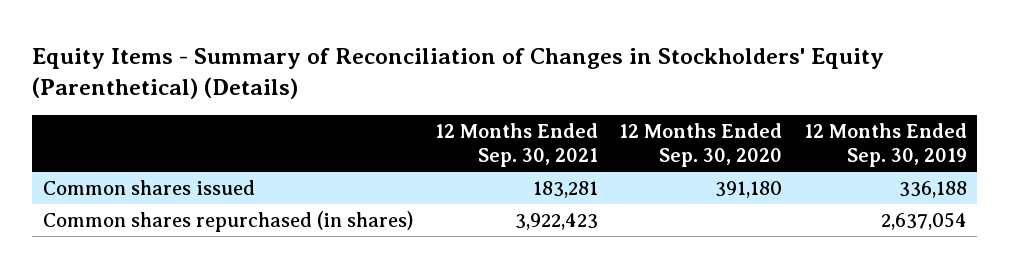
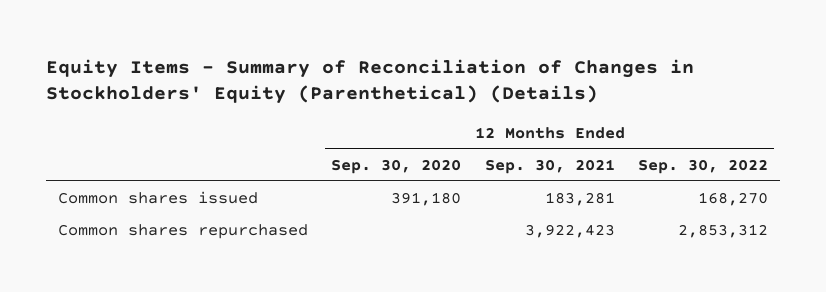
[803,122,967,168] 12 Months Ended Sep. 30, 2019 -> none
none -> [638,158,769,174] Sep. 30, 2022
[43,211,414,233] Common shares repurchased (in shares) -> [57,224,308,240] Common shares repurchased

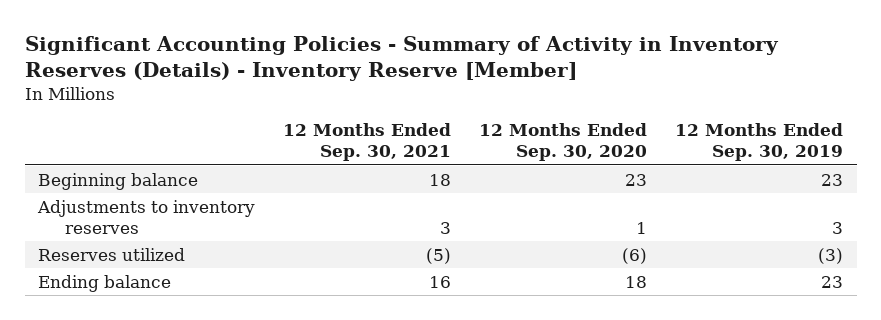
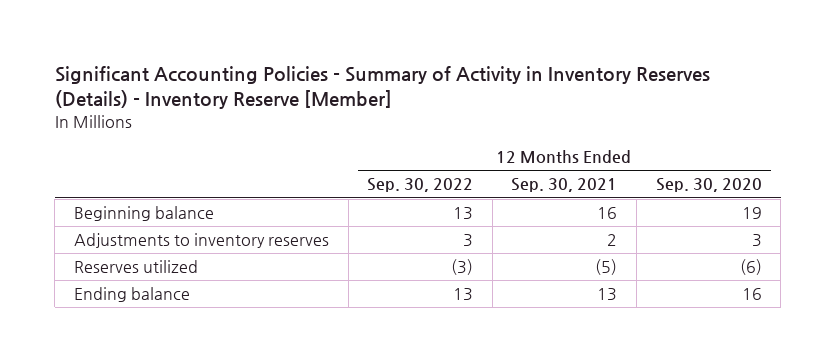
[675,123,844,162] 12 Months Ended Sep. 30, 2019 -> none
none -> [367,178,474,193] Sep. 30, 2022
[429,173,452,186] 18 -> [597,207,618,220] 16
[625,173,648,186] 23 -> [741,207,762,220] 19
[440,221,452,234] 3 -> [607,234,618,247] 2
[636,221,648,234] 1 -> [751,234,762,248] 3
[429,275,452,288] 16 -> [597,288,618,302] 13
[625,275,648,288] 18 -> [741,288,762,301] 16

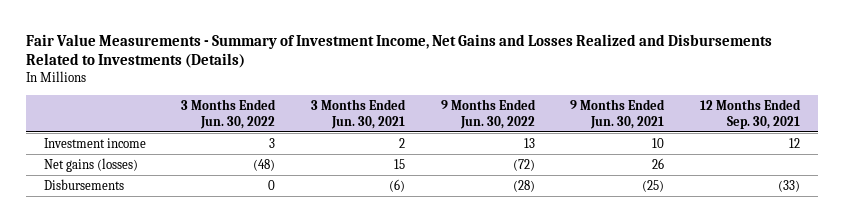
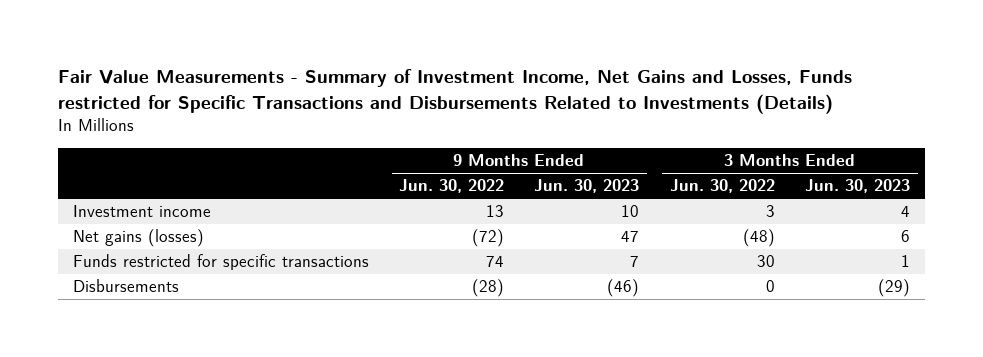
[26,33,773,69] Fair Value Measurements - Summary of Investment Income, Net Gains and Losses Realized and Disbursements Related to Investments (Details) -> [57,69,852,115] Fair Value Measurements - Summary of Investment Income, Net Gains and Losses, Funds restricted for Specific Transactions and Disbursements Related to Investments (Details)
[310,98,406,129] 3 Months Ended Jun. 30, 2021 -> none
[570,98,666,129] 9 Months Ended Jun. 30, 2021 -> none
[699,98,801,129] 12 Months Ended Sep. 30, 2021 -> none
none -> [534,179,640,194] Jun. 30, 2023
none -> [805,179,911,194] Jun. 30, 2023
none -> [72,254,369,271] Funds restricted for specific transactions

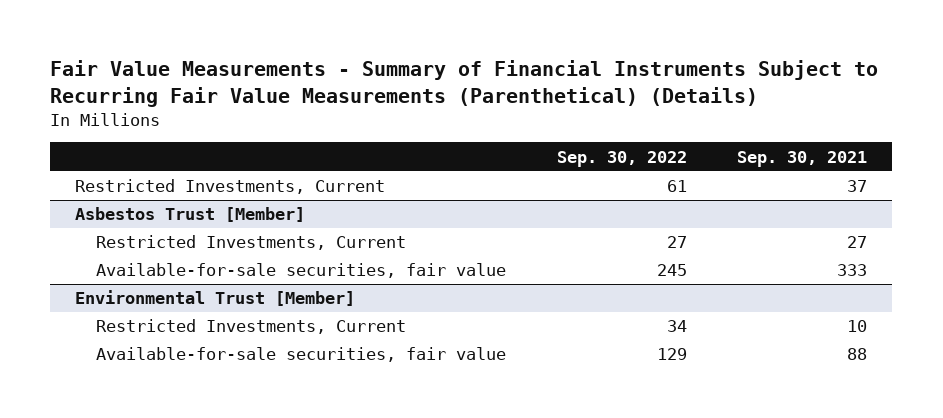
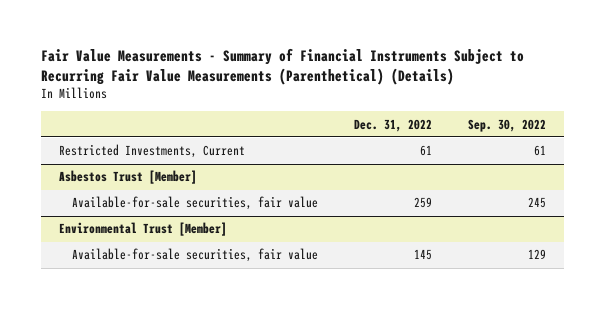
[737,150,868,167] Sep. 30, 2021 -> none
none -> [353,118,432,132] Dec. 31, 2022
[96,235,407,251] Restricted Investments, Current -> none
[96,319,407,335] Restricted Investments, Current -> none

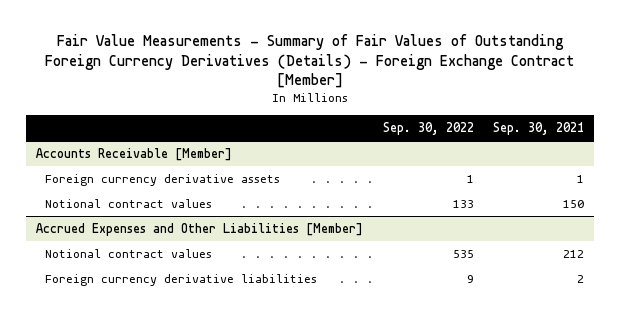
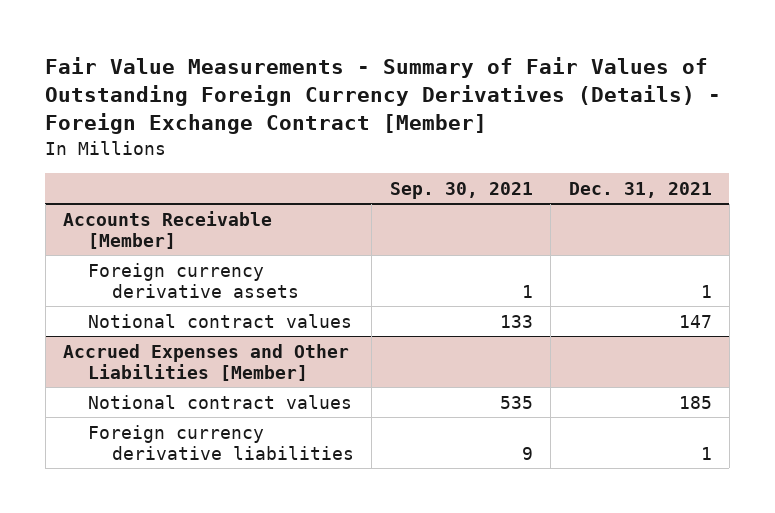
[382,122,474,136] Sep. 30, 2022 -> none
none -> [568,181,712,198] Dec. 31, 2021
[563,199,585,208] 150 -> [499,314,533,328] 133
[563,249,585,258] 212 -> [499,395,533,409] 535
[577,274,585,283] 2 -> [521,447,533,461] 9

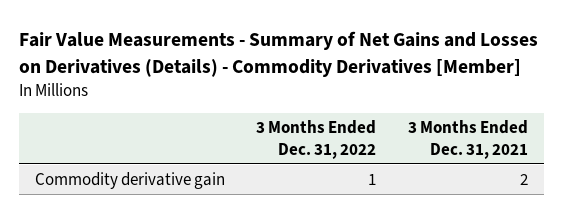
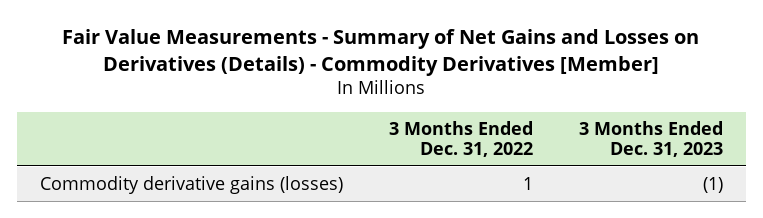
[407,119,528,159] 3 Months Ended Dec. 31, 2021 -> none
none -> [578,120,723,158] 3 Months Ended Dec. 31, 2023
[34,172,225,190] Commodity derivative gain -> [39,176,343,195] Commodity derivative gains (losses)

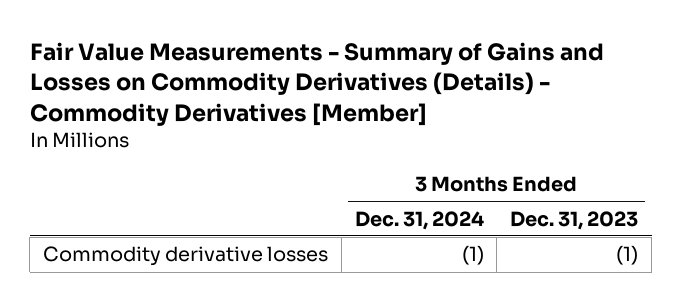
[62,28,700,76] Fair Value Measurements - Summary of Net Gains and Losses on Derivatives (Details) - Commodity Derivatives [Member] -> [29,42,604,126] Fair Value Measurements - Summary of Gains and Losses on Commodity Derivatives (Details) - Commodity Derivatives [Member]
[388,120,533,158] 3 Months Ended Dec. 31, 2022 -> none
none -> [354,210,484,230] Dec. 31, 2024
[39,176,343,195] Commodity derivative gains (losses) -> [43,246,329,267] Commodity derivative losses

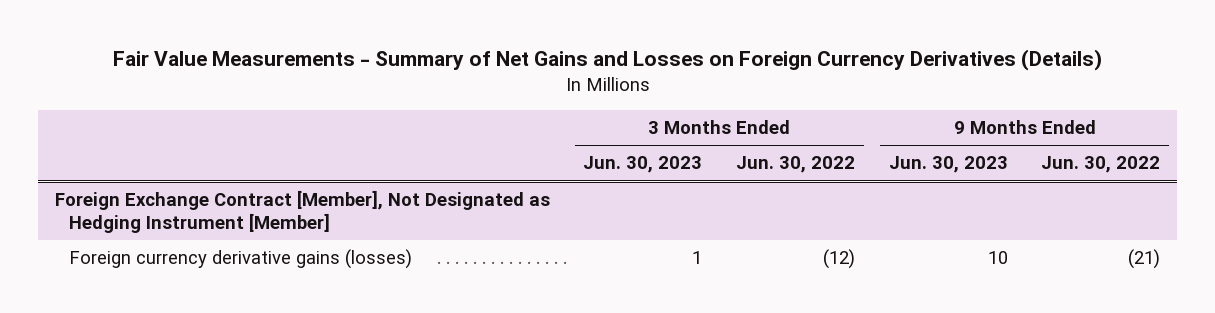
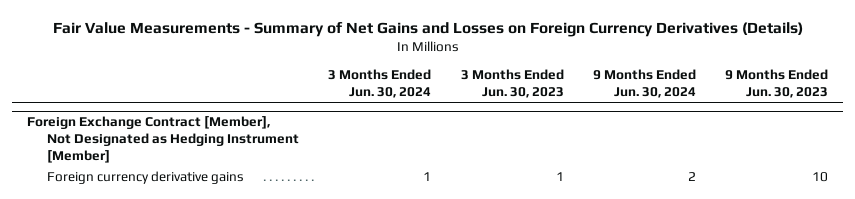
[736,156,856,174] Jun. 30, 2022 -> none
[1041,156,1161,174] Jun. 30, 2022 -> none
none -> [328,69,432,98] 3 Months Ended Jun. 30, 2024
none -> [592,69,696,98] 9 Months Ended Jun. 30, 2024
[69,249,413,270] Foreign currency derivative gains (losses) -> [46,170,244,184] Foreign currency derivative gains

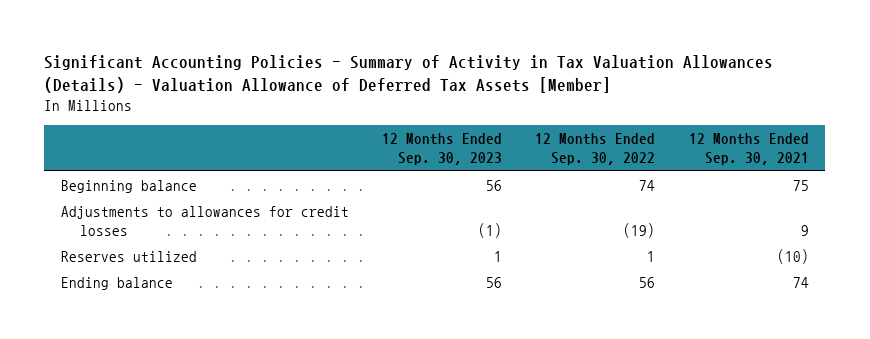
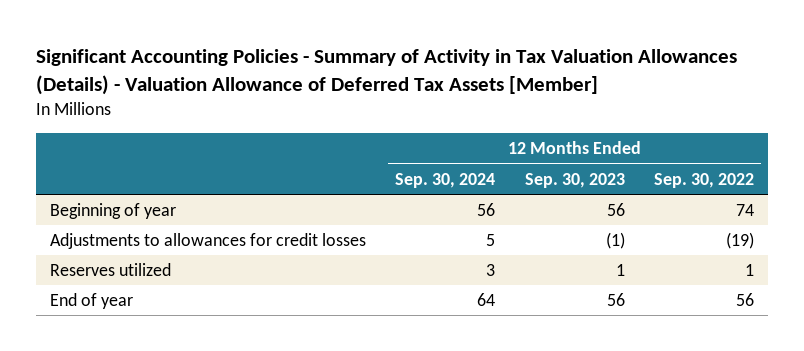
[688,133,809,166] 12 Months Ended Sep. 30, 2021 -> none
none -> [395,172,496,188] Sep. 30, 2024
[60,179,197,193] Beginning balance -> [50,203,177,220] Beginning of year
[60,276,173,290] Ending balance -> [50,293,134,310] End of year

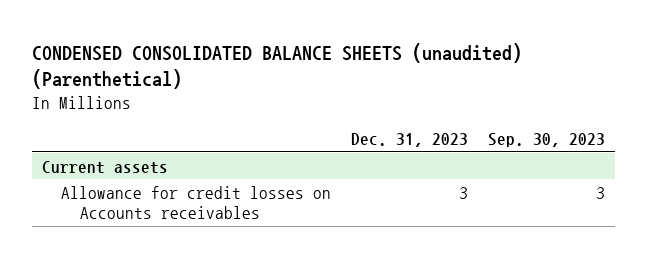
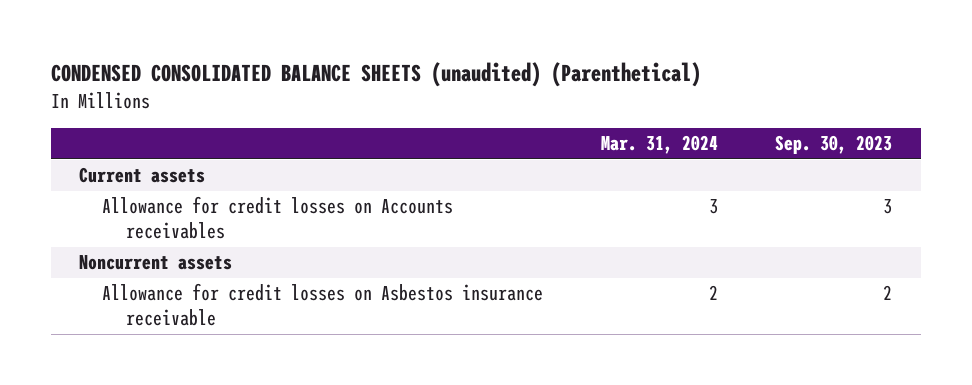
[351,133,469,148] Dec. 31, 2023 -> none
none -> [600,135,718,155] Mar. 31, 2024
none -> [79,255,233,271] Noncurrent assets
none -> [102,283,544,327] Allowance for credit losses on Asbestos insurance receivable

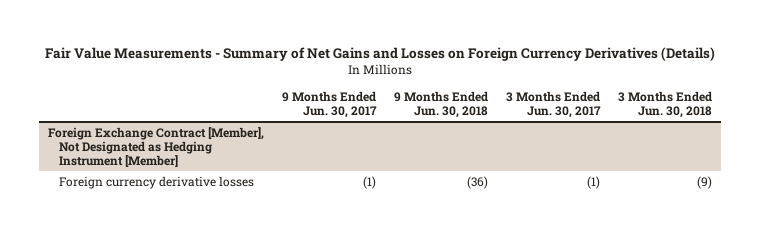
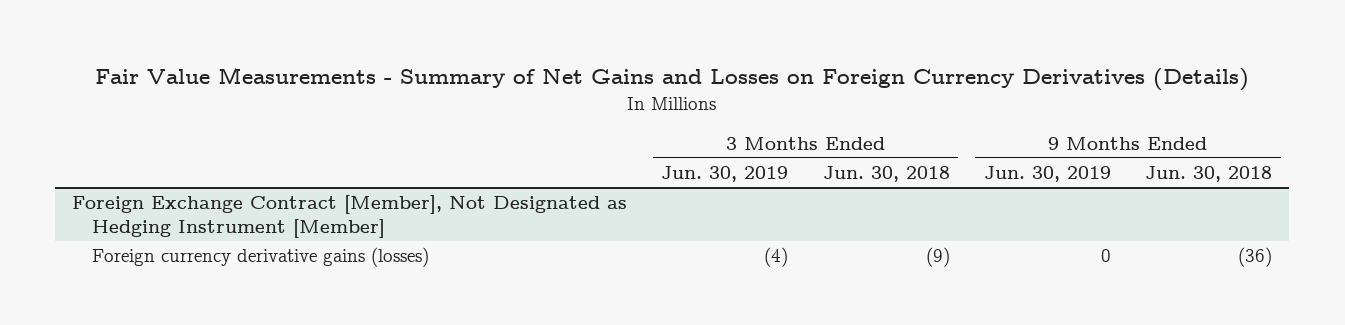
[282,91,378,118] 9 Months Ended Jun. 30, 2017 -> none
[506,91,602,118] 3 Months Ended Jun. 30, 2017 -> none
none -> [661,165,789,182] Jun. 30, 2019
none -> [984,165,1112,182] Jun. 30, 2019
[58,176,254,190] Foreign currency derivative losses -> [91,247,429,268] Foreign currency derivative gains (losses)

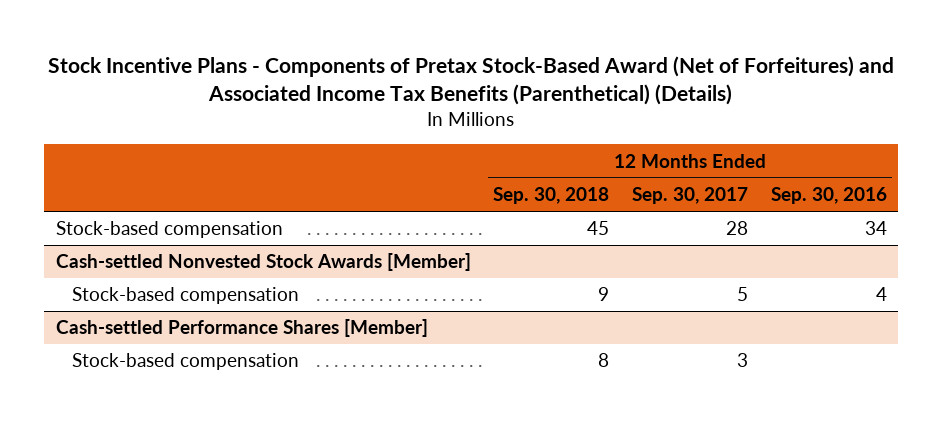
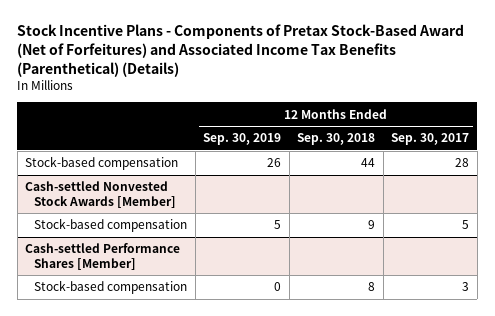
[770,187,887,205] Sep. 30, 2016 -> none
none -> [203,133,282,146] Sep. 30, 2019
[587,221,610,236] 45 -> [361,158,376,168] 44

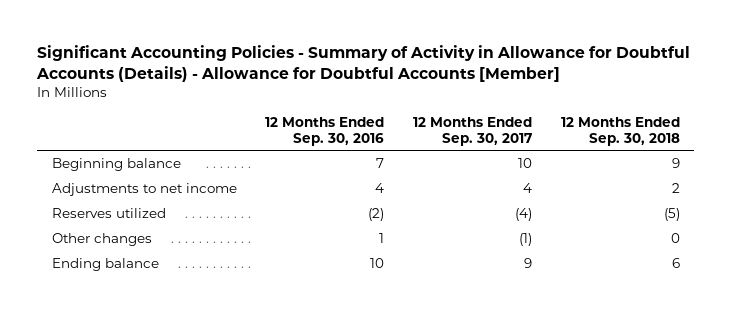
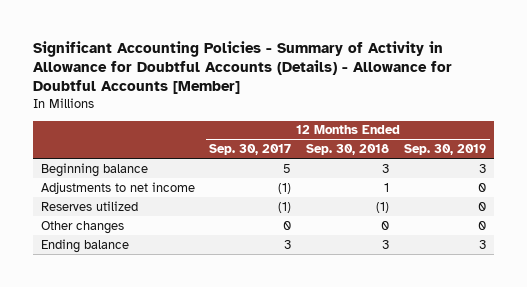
[265,117,385,146] 12 Months Ended Sep. 30, 2016 -> none
none -> [404,144,487,156] Sep. 30, 2019
[517,158,532,169] 10 -> [283,163,292,173] 5
[671,158,680,169] 9 -> [382,163,390,173] 3
[522,183,532,194] 4 -> [278,182,292,194] (1)
[671,183,680,194] 2 -> [384,182,390,192] 1
[514,208,532,222] (4) -> [278,201,292,213] (1)
[663,208,680,222] (5) -> [376,201,390,213] (1)
[518,233,532,247] (1) -> [283,220,292,230] 0
[523,258,532,269] 9 -> [284,239,292,249] 3
[671,258,680,269] 6 -> [382,239,390,249] 3

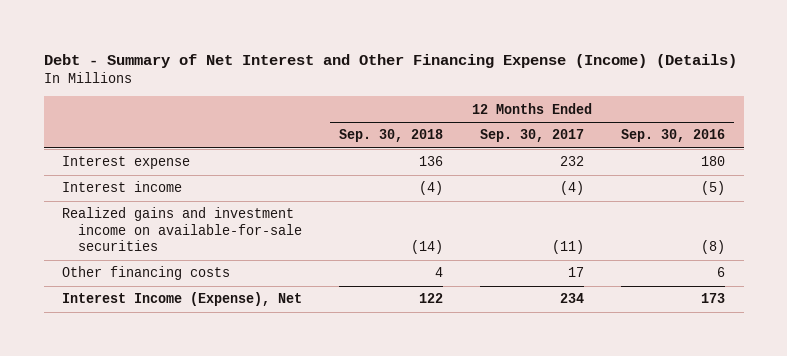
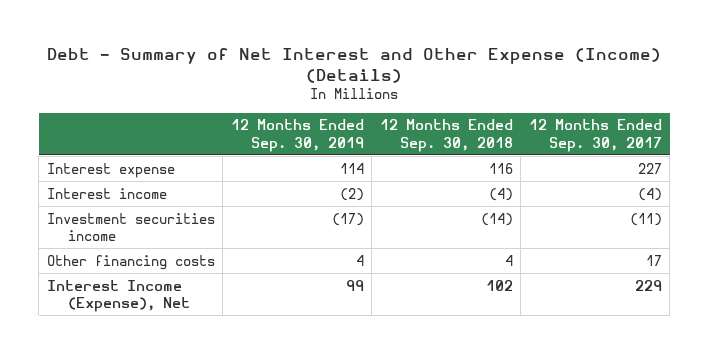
[43,53,737,68] Debt - Summary of Net Interest and Other Financing Expense (Income) (Details) -> [47,47,662,83] Debt - Summary of Net Interest and Other Expense (Income) (Details)
[621,129,726,143] Sep. 30, 2016 -> none
none -> [230,119,364,152] 12 Months Ended Sep. 30, 2019
[419,156,444,167] 136 -> [488,162,513,174] 116
[560,156,585,167] 232 -> [637,162,662,174] 227
[62,207,303,252] Realized gains and investment income on available-for-sale securities -> [46,212,215,241] Investment securities income
[419,293,444,304] 122 -> [485,279,513,291] 102
[560,293,585,304] 234 -> [634,279,662,291] 229

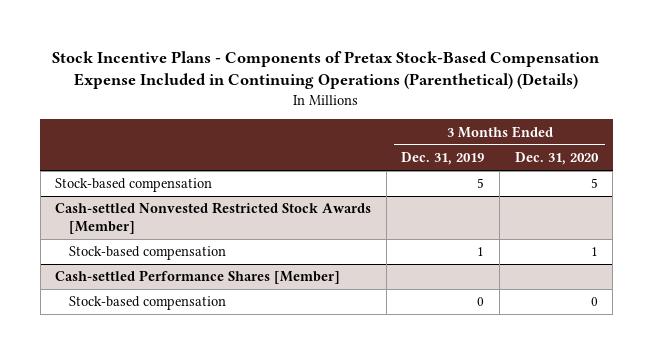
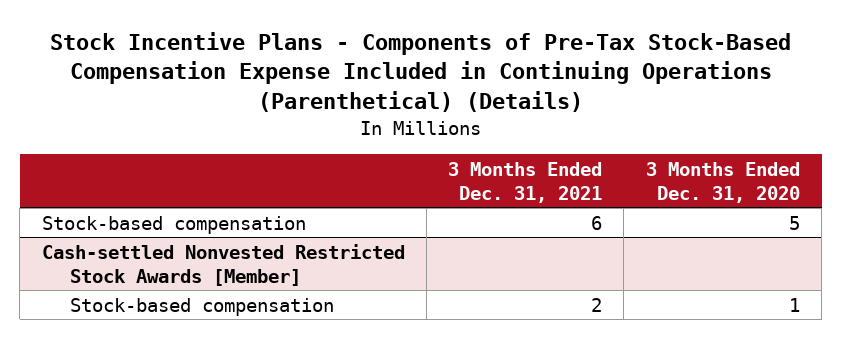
[52,50,601,90] Stock Incentive Plans - Components of Pretax Stock-Based Compensation Expense Included in Continuing Operations (Parenthetical) (Details) -> [49,31,791,113] Stock Incentive Plans - Components of Pre-Tax Stock-Based Compensation Expense Included in Continuing Operations (Parenthetical) (Details)
[401,152,485,166] Dec. 31, 2019 -> none
none -> [448,161,603,203] 3 Months Ended Dec. 31, 2021
[55,270,341,285] Cash-settled Performance Shares [Member] -> none
[68,296,226,311] Stock-based compensation -> none

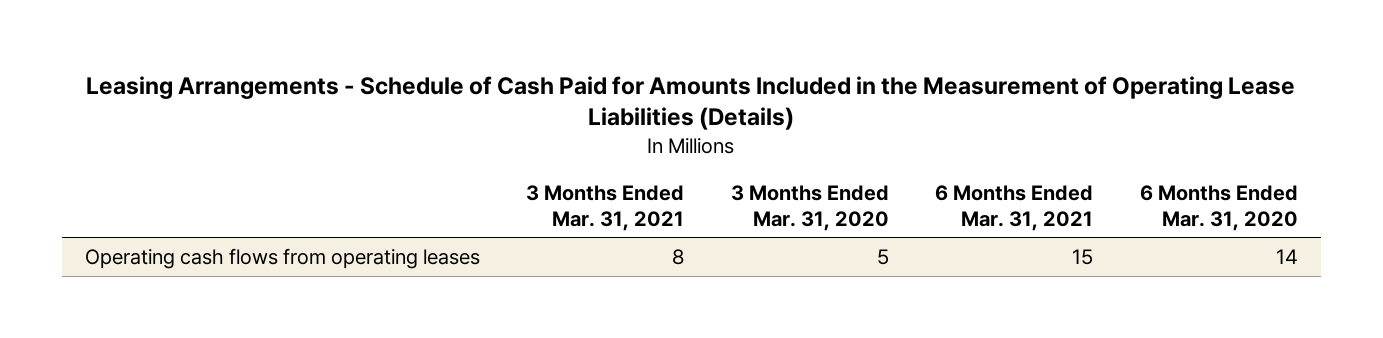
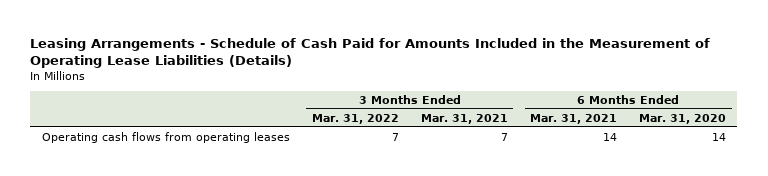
[730,184,889,231] 3 Months Ended Mar. 31, 2020 -> none
none -> [311,113,399,124] Mar. 31, 2022
[672,249,685,266] 8 -> [500,133,508,142] 7
[1072,249,1094,266] 15 -> [603,133,618,142] 14

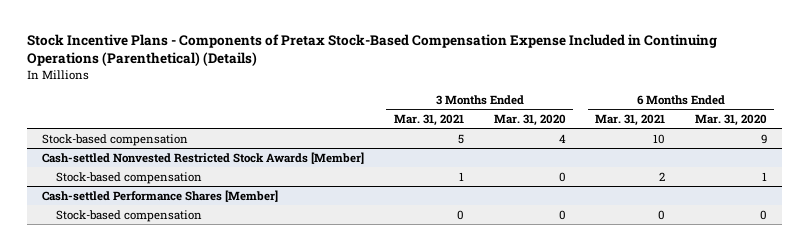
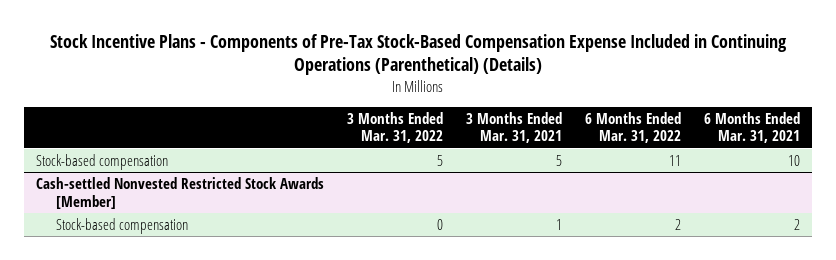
[27,34,718,67] Stock Incentive Plans - Components of Pretax Stock-Based Compensation Expense Included in Continuing Operations (Parenthetical) (Details) -> [50,33,788,76] Stock Incentive Plans - Components of Pre-Tax Stock-Based Compensation Expense Included in Continuing Operations (Parenthetical) (Details)
[493,114,566,127] Mar. 31, 2020 -> none
[694,114,767,127] Mar. 31, 2020 -> none
none -> [347,111,444,144] 3 Months Ended Mar. 31, 2022
none -> [585,111,682,144] 6 Months Ended Mar. 31, 2022
[42,189,279,202] Cash-settled Performance Shares [Member] -> none
[55,209,202,222] Stock-based compensation -> none

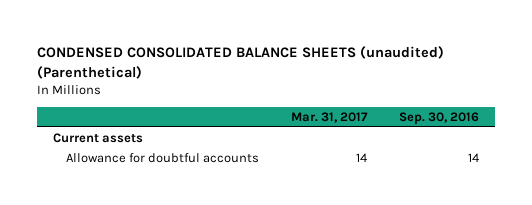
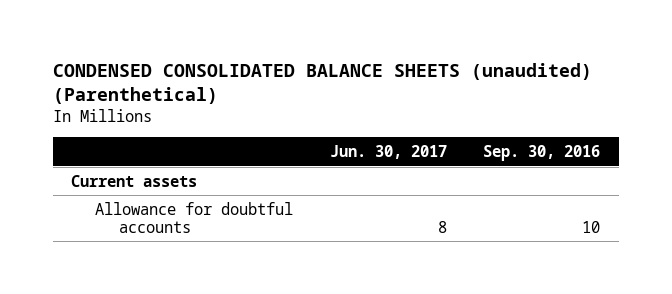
[290,111,368,123] Mar. 31, 2017 -> none
none -> [329,145,447,160] Jun. 30, 2017
[467,153,479,163] 14 -> [582,220,601,233] 10

